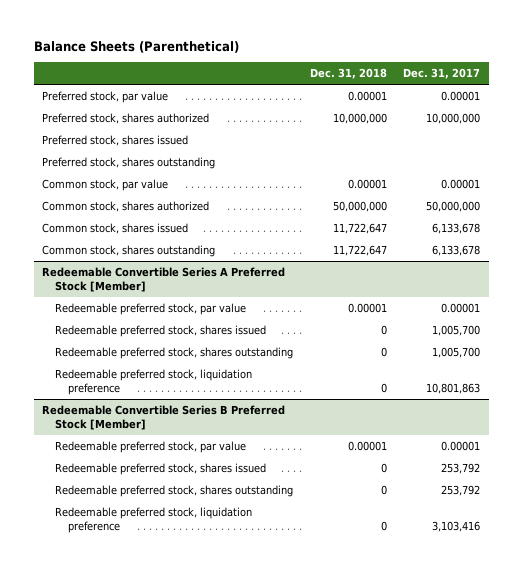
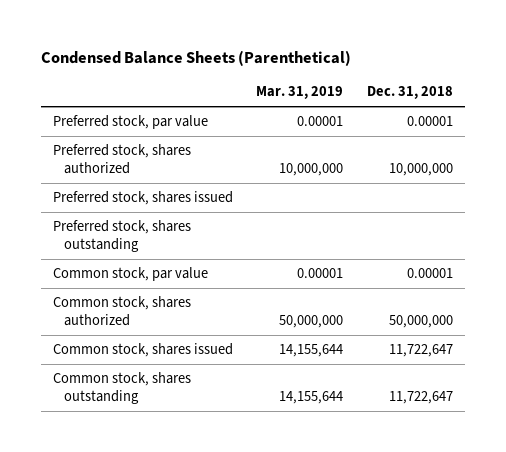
[34,41,240,54] Balance Sheets (Parenthetical) -> [40,49,351,66] Condensed Balance Sheets (Parenthetical)
[403,68,481,80] Dec. 31, 2017 -> none
none -> [256,86,344,100] Mar. 31, 2019
[42,267,286,293] Redeemable Convertible Series A Preferred Stock [Member] -> none
[55,303,247,316] Redeemable preferred stock, par value -> none
[55,325,267,338] Redeemable preferred stock, shares issued -> none
[55,347,294,360] Redeemable preferred stock, shares outstanding -> none
[55,369,253,396] Redeemable preferred stock, liquidation preference -> none
[42,405,286,431] Redeemable Convertible Series B Preferred Stock [Member] -> none
[55,441,247,454] Redeemable preferred stock, par value -> none
[55,463,267,476] Redeemable preferred stock, shares issued -> none
[55,485,294,498] Redeemable preferred stock, shares outstanding -> none
[55,507,253,534] Redeemable preferred stock, liquidation preference -> none

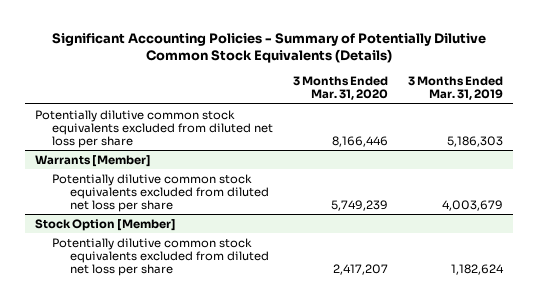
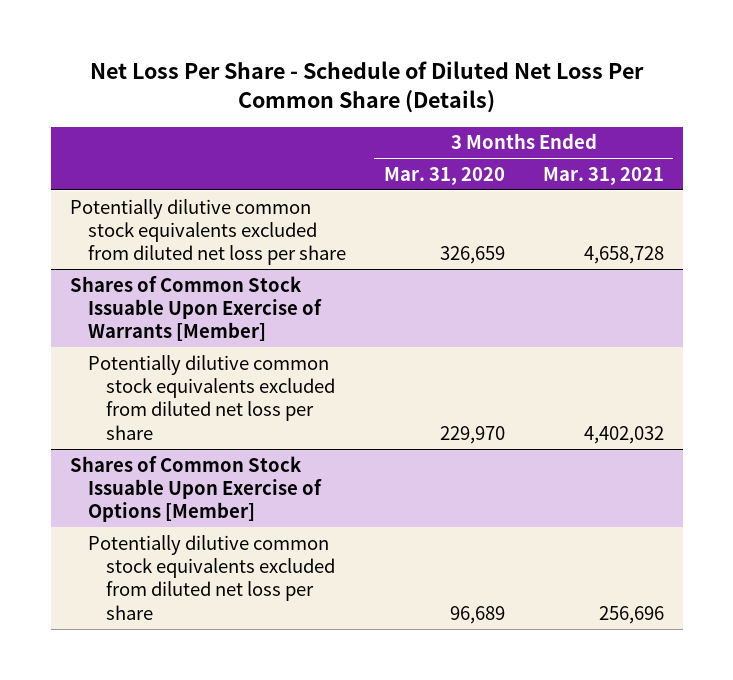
[51,32,486,64] Significant Accounting Policies - Summary of Potentially Dilutive Common Stock Equivalents (Details) -> [89,61,644,114] Net Loss Per Share - Schedule of Diluted Net Loss Per Common Share (Details)
[408,76,504,101] 3 Months Ended Mar. 31, 2019 -> none
none -> [542,166,664,185] Mar. 31, 2021
[34,218,176,231] Stock Option [Member] -> none
[332,135,389,147] 8,166,446 -> [439,246,505,265] 326,659
[34,154,151,167] Warrants [Member] -> [69,275,322,342] Shares of Common Stock Issuable Upon Exercise of Warrants [Member]
[331,199,389,211] 5,749,239 -> [439,425,505,444] 229,970
none -> [69,455,322,523] Shares of Common Stock Issuable Upon Exercise of Options [Member]
[333,263,389,275] 2,417,207 -> [449,605,505,624] 96,689

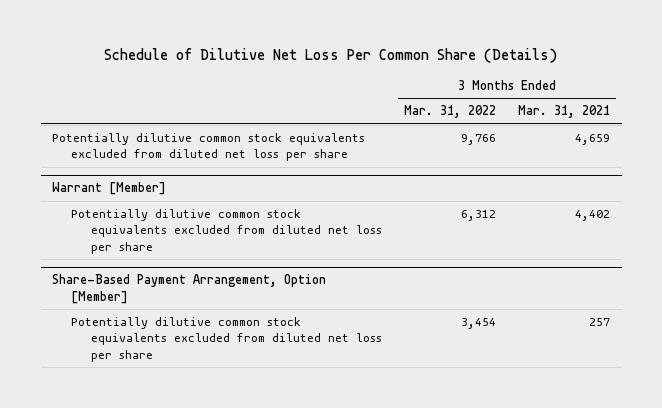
[89,61,644,114] Net Loss Per Share - Schedule of Diluted Net Loss Per Common Share (Details) -> [104,48,558,64] Schedule of Dilutive Net Loss Per Common Share (Details)
[383,166,505,185] Mar. 31, 2020 -> none
none -> [403,105,496,119] Mar. 31, 2022
[583,246,664,265] 4,658,728 -> [575,134,611,146] 4,659
[69,275,322,342] Shares of Common Stock Issuable Upon Exercise of Warrants [Member] -> [51,182,166,196] Warrant [Member]
[583,425,664,444] 4,402,032 -> [575,210,611,222] 4,402
[69,455,322,523] Shares of Common Stock Issuable Upon Exercise of Options [Member] -> [51,274,326,304] Share-Based Payment Arrangement, Option [Member]
[598,605,664,624] 256,696 -> [589,318,611,327] 257

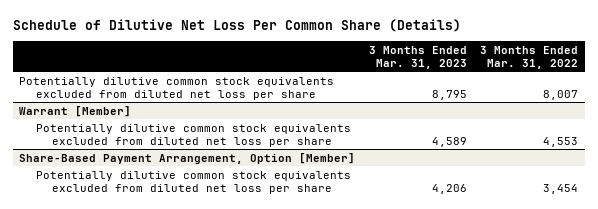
[518,105,611,119] Mar. 31, 2021 -> none
none -> [368,45,467,69] 3 Months Ended Mar. 31, 2023
[460,134,496,146] 9,766 -> [543,89,579,100] 8,007
[460,210,496,222] 6,312 -> [543,136,579,147] 4,553

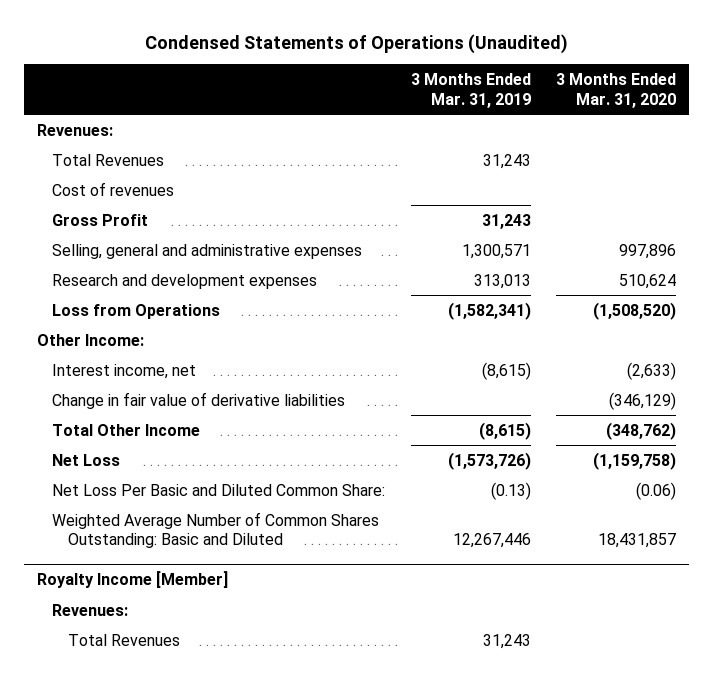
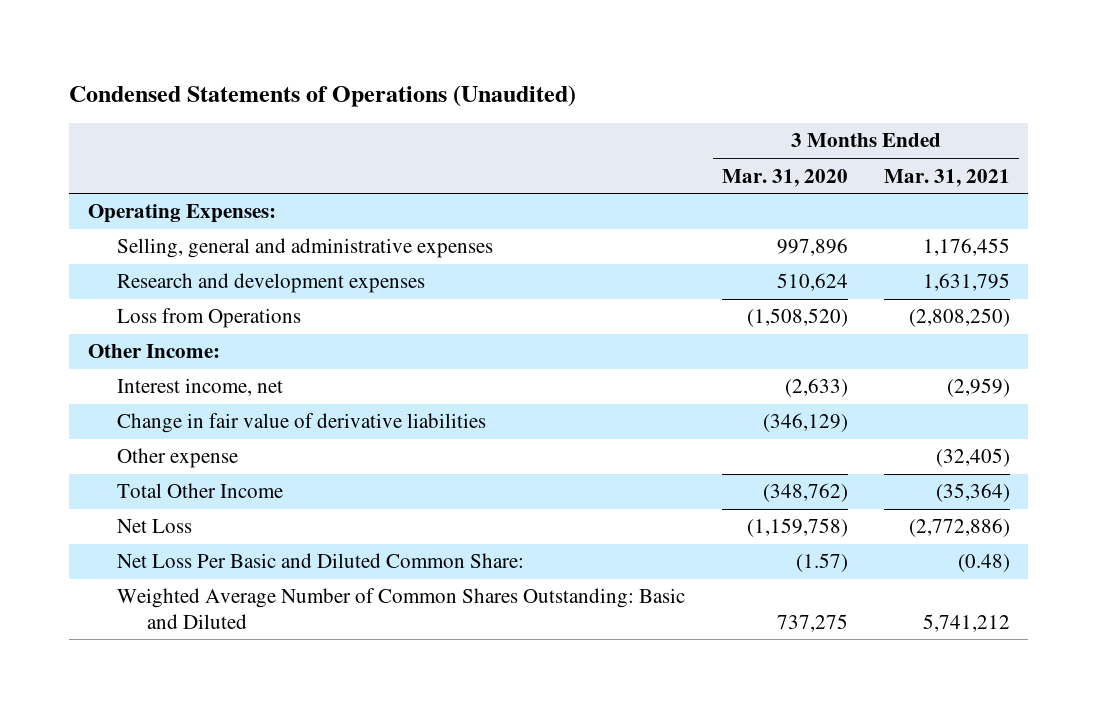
[410,73,531,108] 3 Months Ended Mar. 31, 2019 -> none
none -> [884,168,1011,187] Mar. 31, 2021
[36,123,113,136] Revenues: -> none
[52,153,165,166] Total Revenues -> none
[52,181,175,196] Cost of revenues -> none
[52,213,149,226] Gross Profit -> none
none -> [87,204,276,224] Operating Expenses:
none -> [117,448,239,469] Other expense
[36,571,228,589] Royalty Income [Member] -> none
[52,603,129,616] Revenues: -> none
[67,633,180,646] Total Revenues -> none
[636,481,677,500] (0.06) -> [795,553,848,573] (1.57)
[598,533,677,549] 18,431,857 -> [776,613,848,632] 737,275

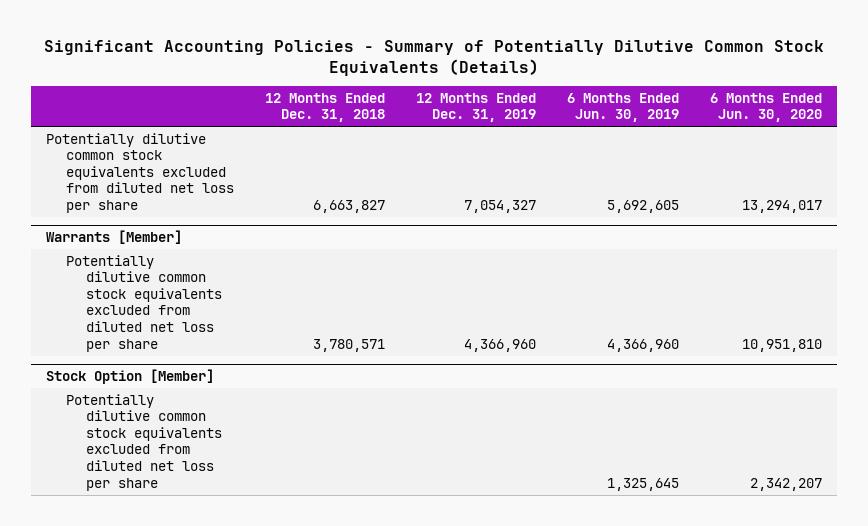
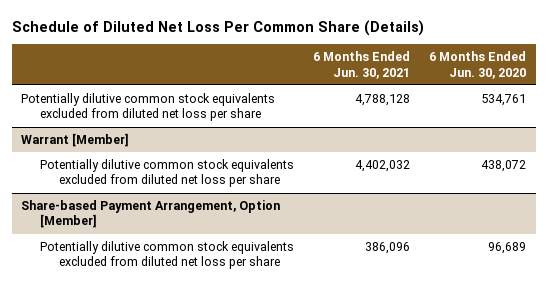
[44,39,825,76] Significant Accounting Policies - Summary of Potentially Dilutive Common Stock Equivalents (Details) -> [11,19,424,36] Schedule of Diluted Net Loss Per Common Share (Details)
[265,92,386,123] 12 Months Ended Dec. 31, 2018 -> none
[416,92,537,123] 12 Months Ended Dec. 31, 2019 -> none
[566,92,679,123] 6 Months Ended Jun. 30, 2019 -> none
none -> [313,51,411,79] 6 Months Ended Jun. 30, 2021
[46,368,215,384] Stock Option [Member] -> none
[741,200,822,214] 13,294,017 -> [481,94,527,107] 534,761
[46,229,183,244] Warrants [Member] -> [21,133,130,148] Warrant [Member]
[741,338,822,352] 10,951,810 -> [481,160,527,173] 438,072
none -> [21,200,281,229] Share-based Payment Arrangement, Option [Member]
[749,477,822,491] 2,342,207 -> [488,242,527,255] 96,689

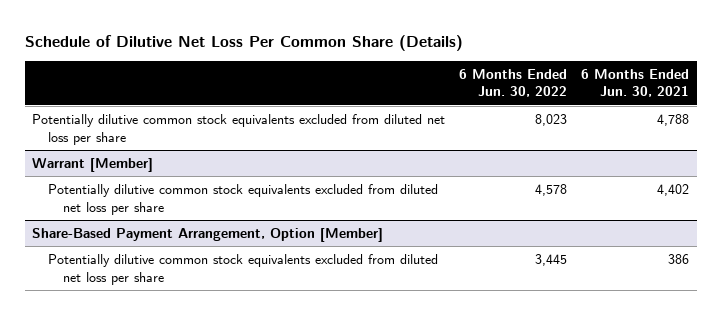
[11,19,424,36] Schedule of Diluted Net Loss Per Common Share (Details) -> [24,34,463,51] Schedule of Dilutive Net Loss Per Common Share (Details)
[429,51,527,79] 6 Months Ended Jun. 30, 2020 -> none
none -> [459,68,568,98] 6 Months Ended Jun. 30, 2022
[355,94,411,107] 4,788,128 -> [657,114,690,127] 4,788
[355,160,411,173] 4,402,032 -> [657,184,690,197] 4,402
[21,200,281,229] Share-based Payment Arrangement, Option [Member] -> [31,228,383,243] Share-Based Payment Arrangement, Option [Member]
[365,242,411,255] 386,096 -> [668,254,690,265] 386

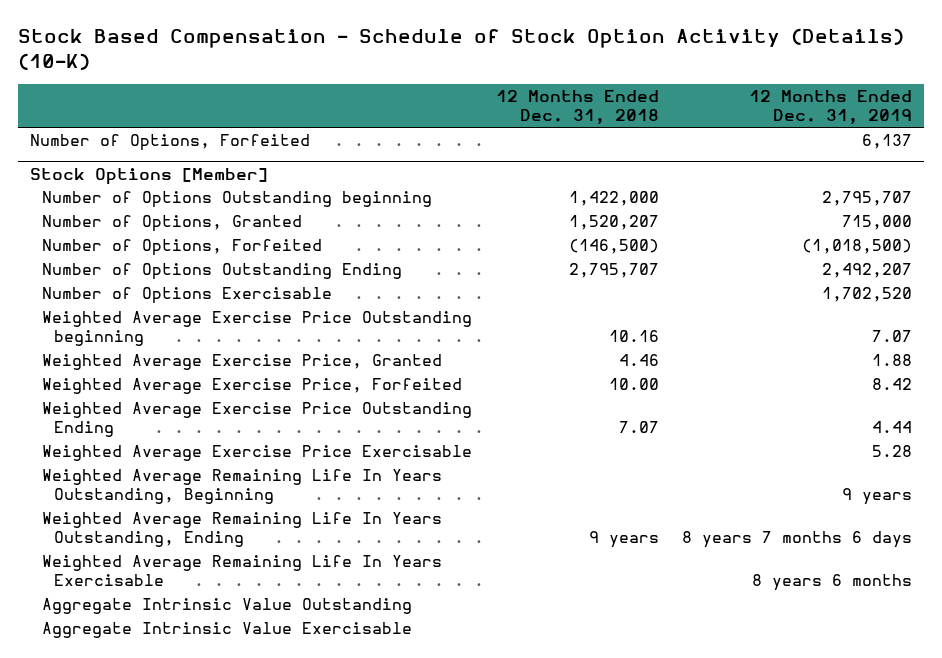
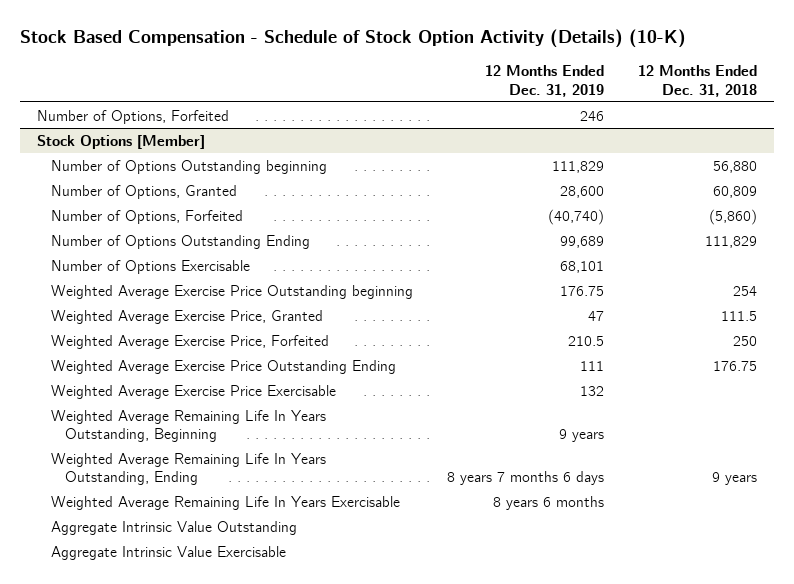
[862,133,913,149] 6,137 -> [580,110,605,121] 246
[568,190,659,206] 1,422,000 -> [713,160,758,173] 56,880
[822,190,913,206] 2,795,707 -> [552,160,605,173] 111,829
[568,214,659,230] 1,520,207 -> [713,185,758,198] 60,809
[842,214,913,230] 715,000 -> [560,185,605,198] 28,600
[568,238,659,254] (146,500) -> [709,208,758,225] (5,860)
[802,238,913,254] (1,018,500) -> [548,208,605,225] (40,740)
[568,262,659,278] 2,795,707 -> [705,235,758,248] 111,829
[822,262,913,278] 2,492,207 -> [560,235,605,248] 99,689
[822,286,913,302] 1,702,520 -> [560,260,605,273] 68,101
[608,330,659,343] 10.16 -> [733,285,758,296] 254
[872,330,913,343] 7.07 -> [560,285,605,296] 176.75
[618,353,659,366] 4.46 -> [721,310,758,321] 111.5
[872,353,913,366] 1.88 -> [588,310,605,321] 47
[608,377,659,390] 10.00 -> [733,335,758,346] 250
[872,377,913,390] 8.42 -> [568,335,605,346] 210.5
[618,421,659,434] 7.07 -> [713,360,758,371] 176.75
[872,421,913,434] 4.44 -> [580,360,605,371] 111
[872,444,913,457] 5.28 -> [580,385,605,396] 132

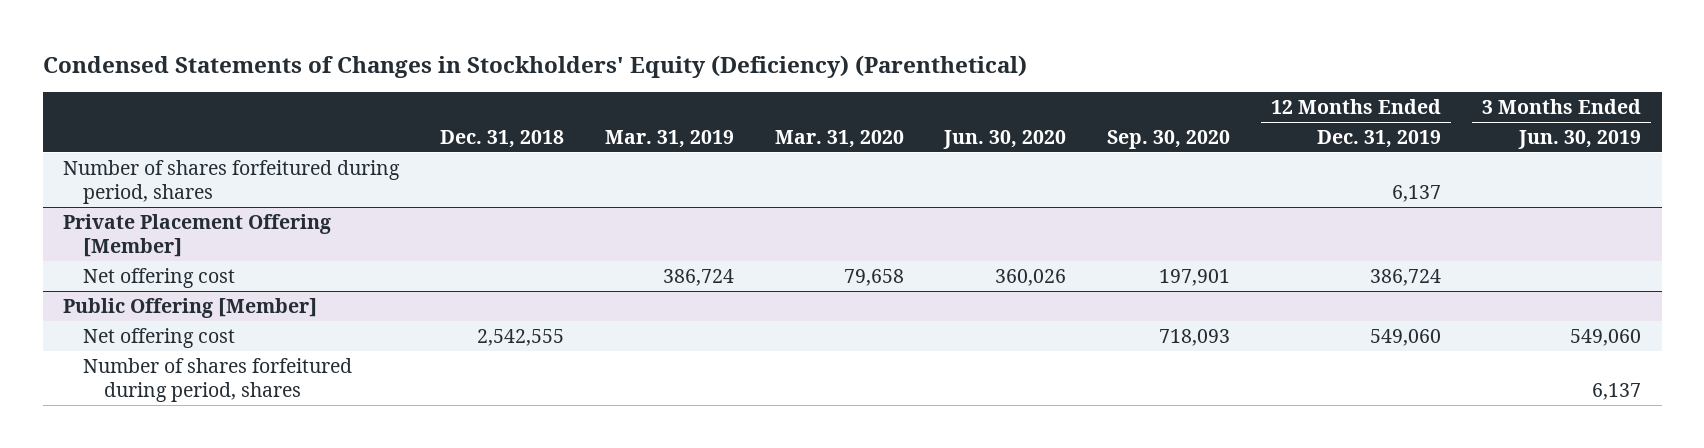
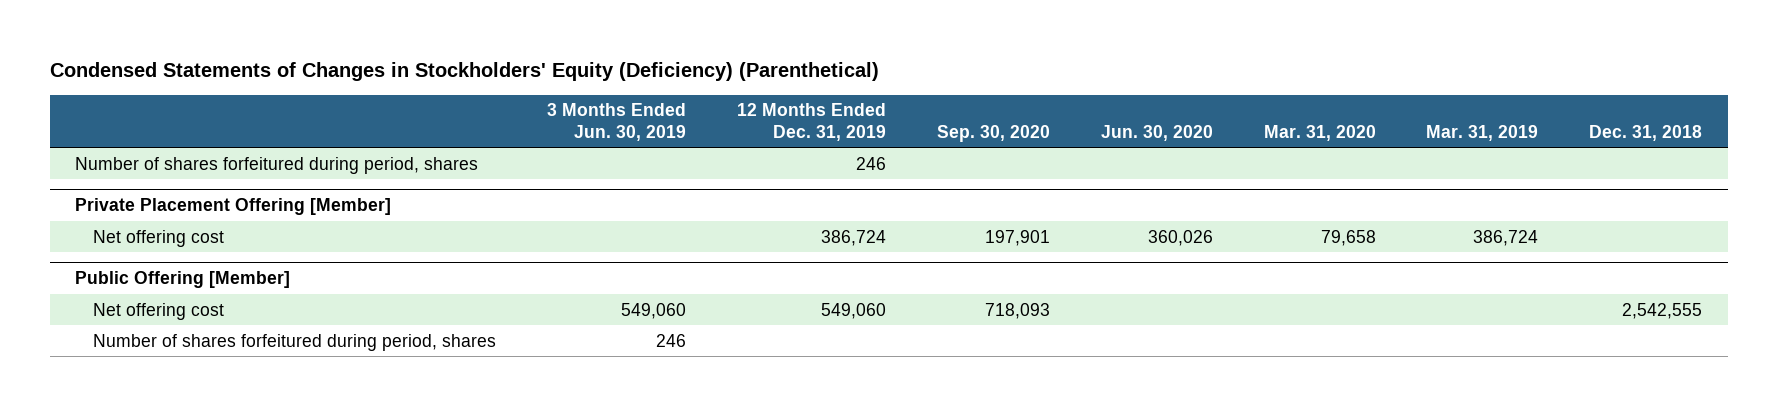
[1392,185,1442,203] 6,137 -> [855,156,886,170] 246
[1592,383,1642,401] 6,137 -> [655,333,686,347] 246

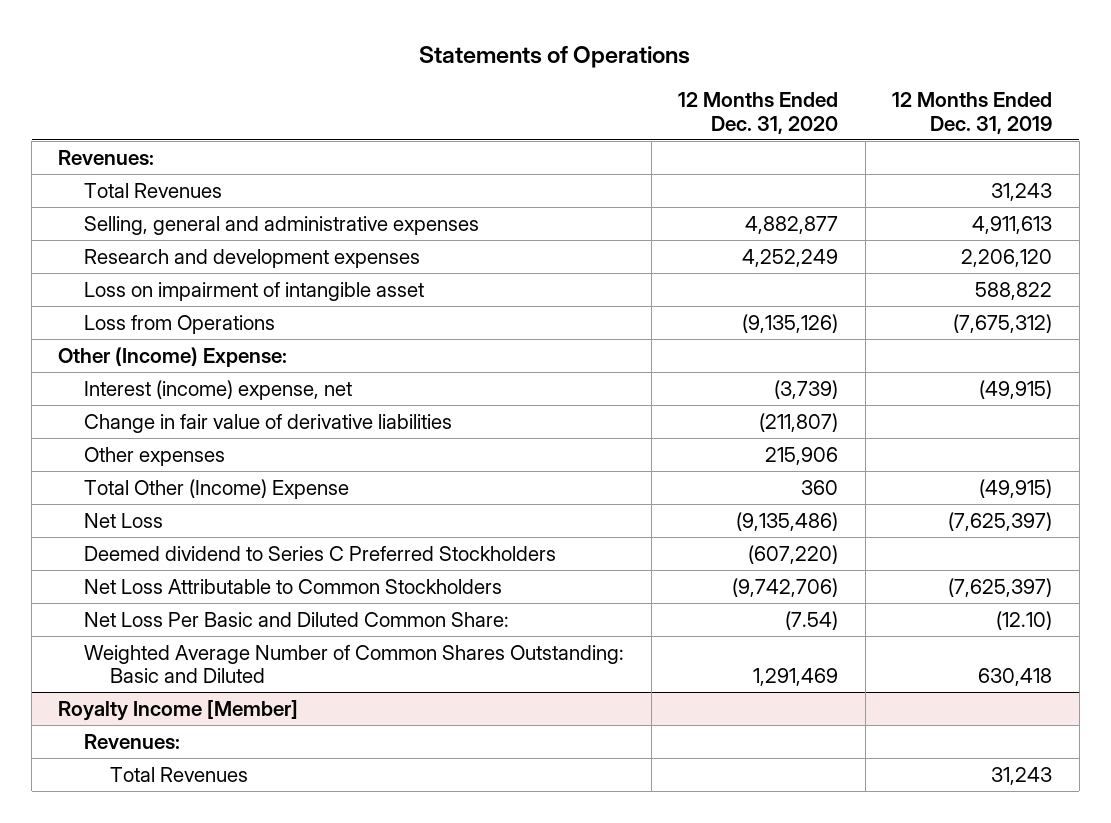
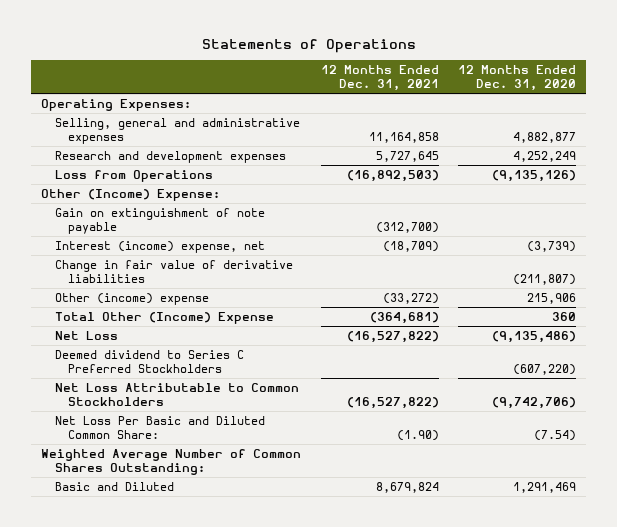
[892,92,1053,134] 12 Months Ended Dec. 31, 2019 -> none
none -> [320,64,439,92] 12 Months Ended Dec. 31, 2021
[58,149,155,165] Revenues: -> none
[84,182,223,198] Total Revenues -> none
none -> [41,98,192,111] Operating Expenses:
[84,281,425,301] Loss on impairment of intangible asset -> none
none -> [54,207,265,234] Gain on extinguishment of note payable
[84,446,226,466] Other expenses -> [54,292,209,305] Other (income) expense
[58,699,299,721] Royalty Income [Member] -> none
[84,733,181,749] Revenues: -> none
[110,766,249,782] Total Revenues -> none
none -> [41,448,302,475] Weighted Average Number of Common Shares Outstanding:
[84,644,625,684] Weighted Average Number of Common Shares Outstanding: Basic and Diluted -> [54,481,174,491] Basic and Diluted

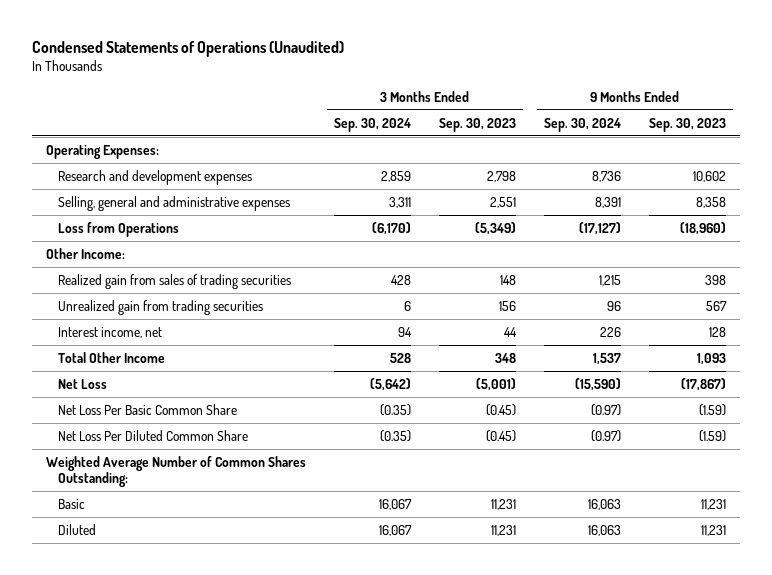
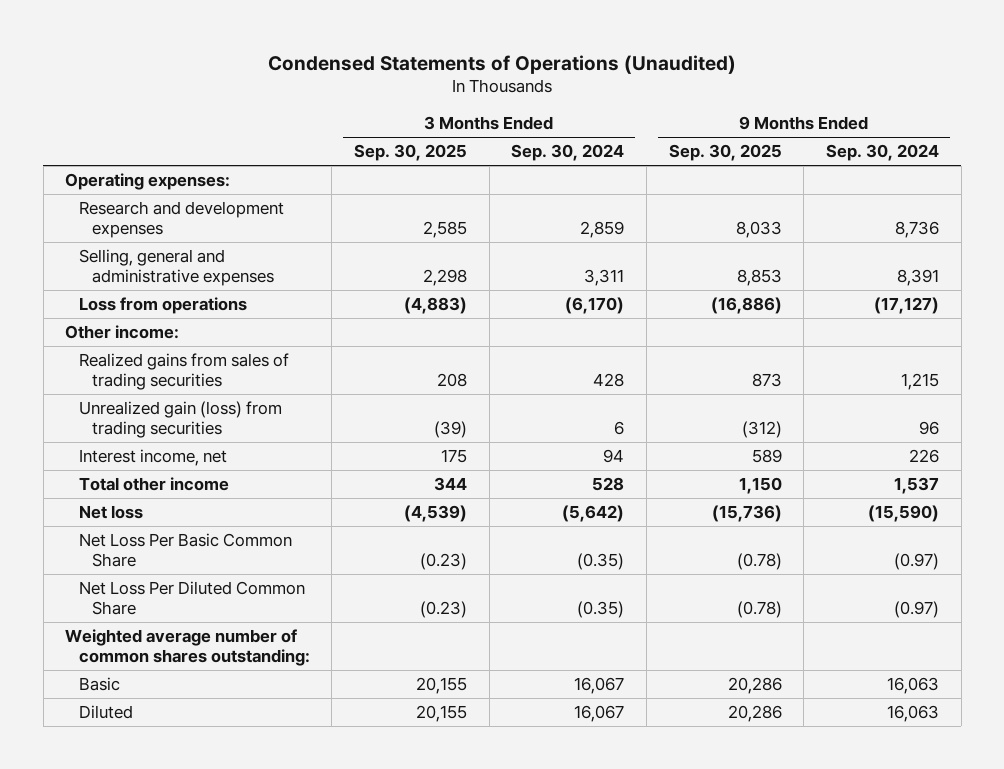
[439,117,517,132] Sep. 30, 2023 -> none
[649,117,727,132] Sep. 30, 2023 -> none
none -> [353,144,467,162] Sep. 30, 2025
none -> [668,144,782,162] Sep. 30, 2025
[45,144,159,159] Operating Expenses: -> [65,173,231,191] Operating expenses:
[58,221,180,237] Loss from Operations -> [78,297,247,315] Loss from operations
[45,247,125,259] Other Income: -> [65,325,180,340] Other income:
[58,273,292,289] Realized gain from sales of trading securities -> [78,353,289,391] Realized gains from sales of trading securities
[58,299,264,315] Unrealized gain from trading securities -> [78,401,282,439] Unrealized gain (loss) from trading securities
[58,351,166,363] Total Other Income -> [78,477,229,492] Total other income
[58,378,108,389] Net Loss -> [78,505,143,520] Net loss
[45,455,306,487] Weighted Average Number of Common Shares Outstanding: -> [65,629,310,667] Weighted average number of common shares outstanding:

